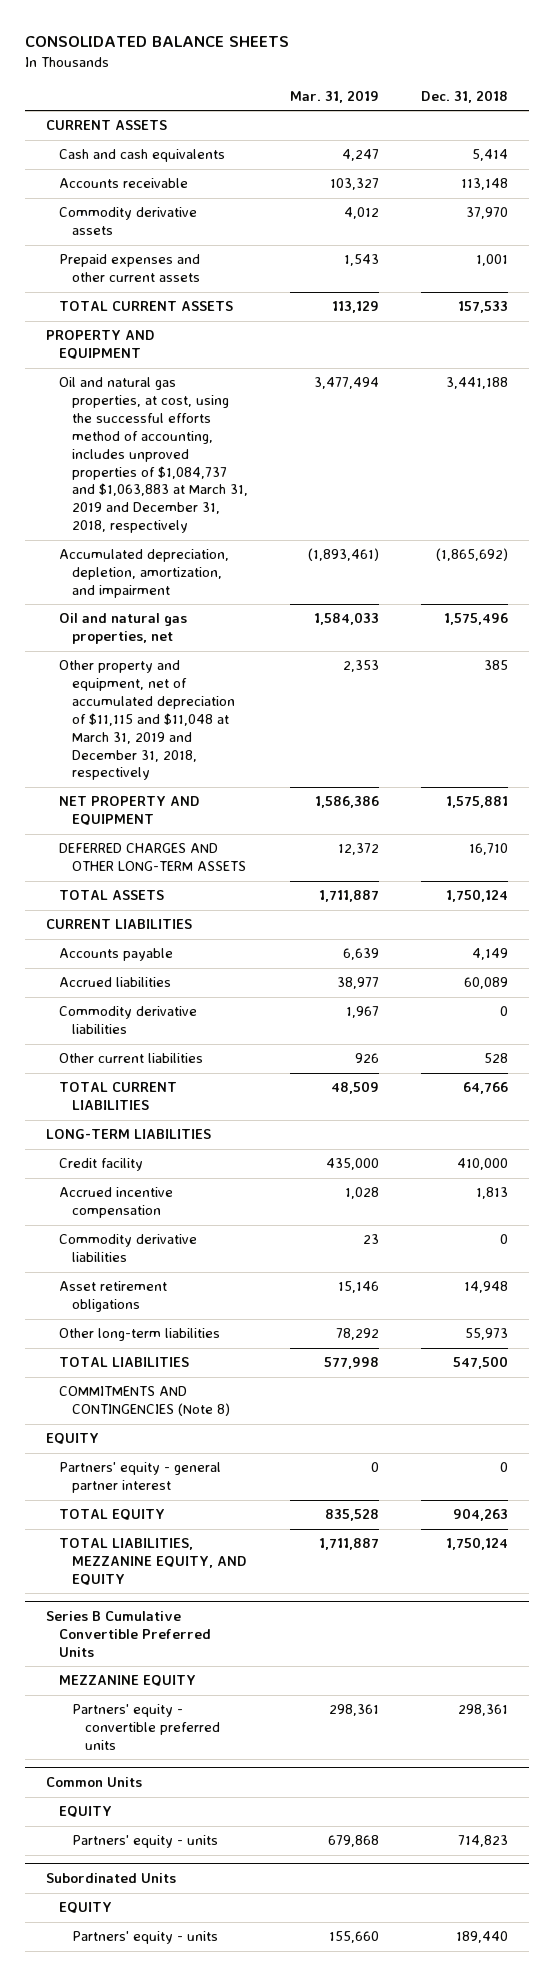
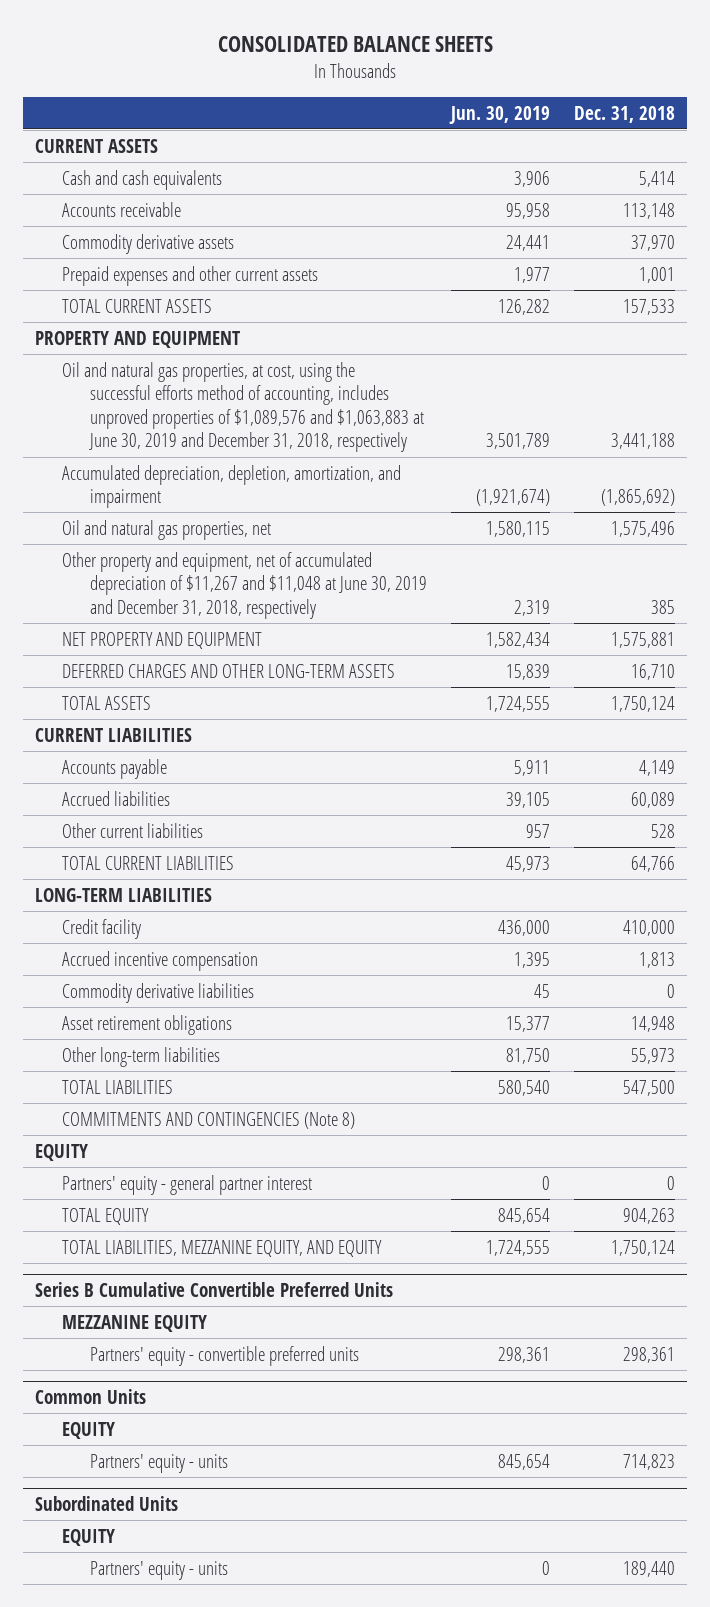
[289,89,379,103] Mar. 31, 2019 -> none
none -> [449,105,551,124] Jun. 30, 2019
[58,377,249,534] Oil and natural gas properties, at cost, using the successful efforts method of accounting, includes unproved properties of $1,084,737 and $1,063,883 at March 31, 2019 and December 31, 2018, respectively -> [62,361,425,453] Oil and natural gas properties, at cost, using the successful efforts method of accounting, includes unproved properties of $1,089,576 and $1,063,883 at June 30, 2019 and December 31, 2018, respectively
[58,660,236,781] Other property and equipment, net of accumulated depreciation of $11,115 and $11,048 at March 31, 2019 and December 31, 2018, respectively -> [62,551,428,619] Other property and equipment, net of accumulated depreciation of $11,267 and $11,048 at June 30, 2019 and December 31, 2018, respectively
[58,1006,197,1035] Commodity derivative liabilities -> none

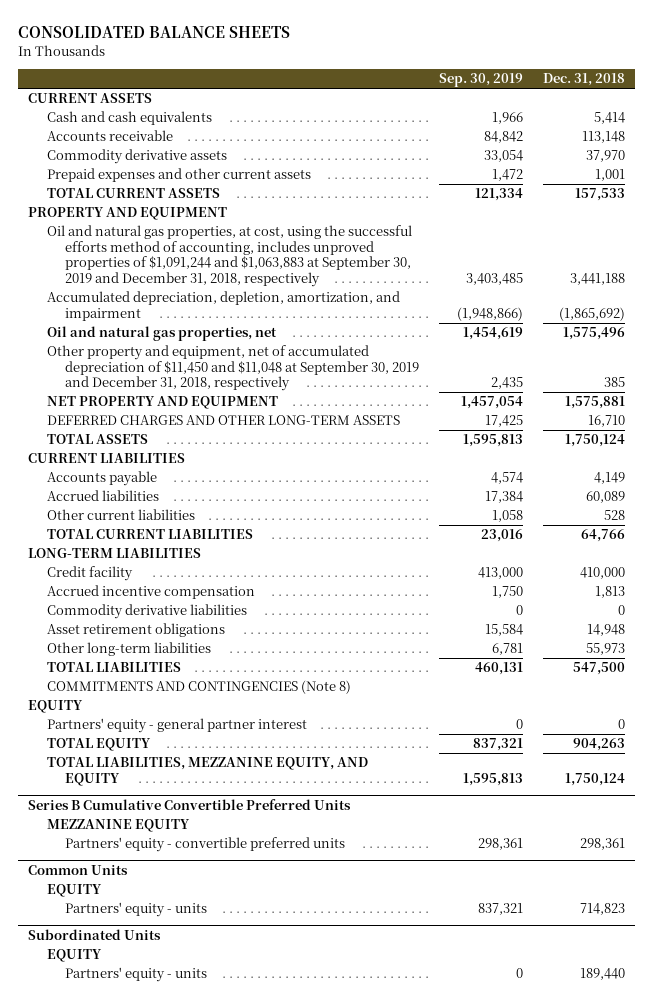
[449,105,551,124] Jun. 30, 2019 -> none
none -> [439,73,524,88] Sep. 30, 2019
[62,361,425,453] Oil and natural gas properties, at cost, using the successful efforts method of accounting, includes unproved properties of $1,089,576 and $1,063,883 at June 30, 2019 and December 31, 2018, respectively -> [46,225,412,287] Oil and natural gas properties, at cost, using the successful efforts method of accounting, includes unproved properties of $1,091,244 and $1,063,883 at September 30, 2019 and December 31, 2018, respectively
[62,551,428,619] Other property and equipment, net of accumulated depreciation of $11,267 and $11,048 at June 30, 2019 and December 31, 2018, respectively -> [46,345,420,392] Other property and equipment, net of accumulated depreciation of $11,450 and $11,048 at September 30, 2019 and December 31, 2018, respectively

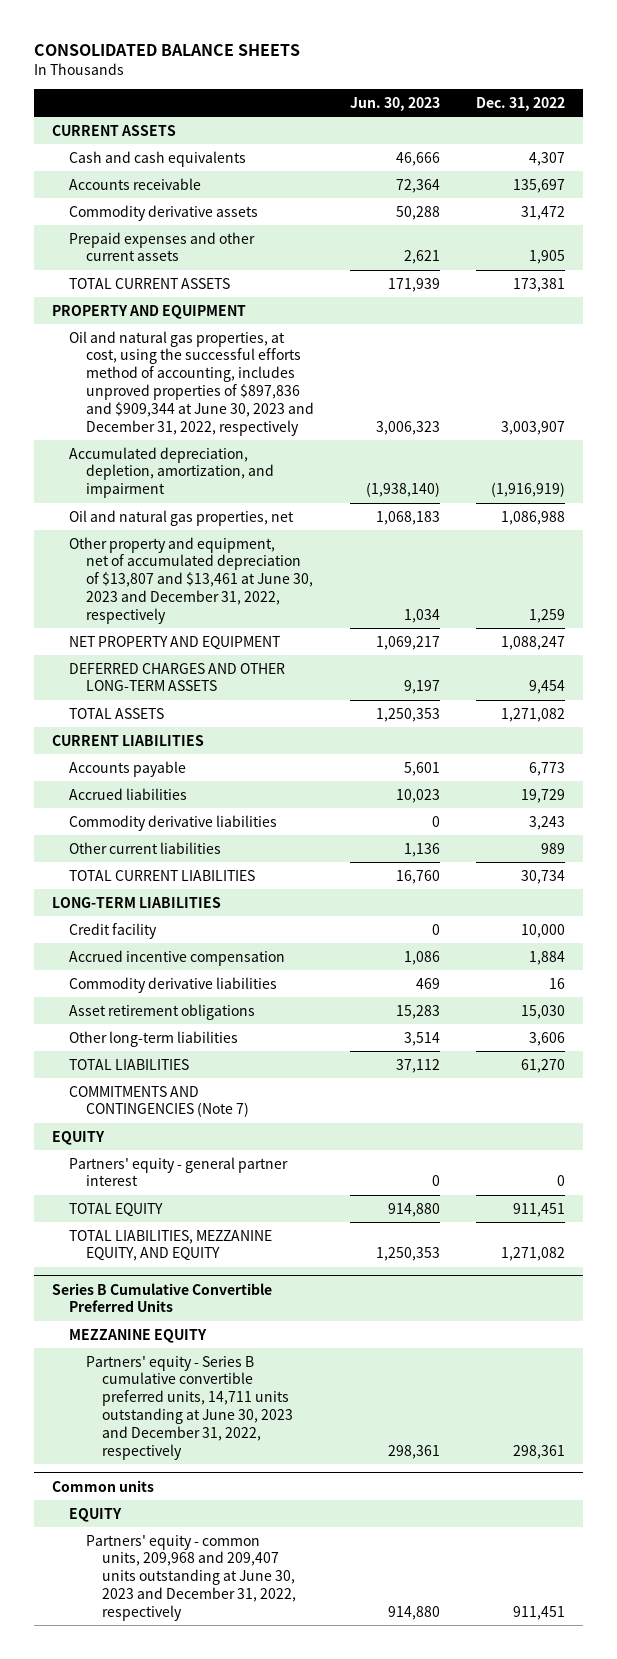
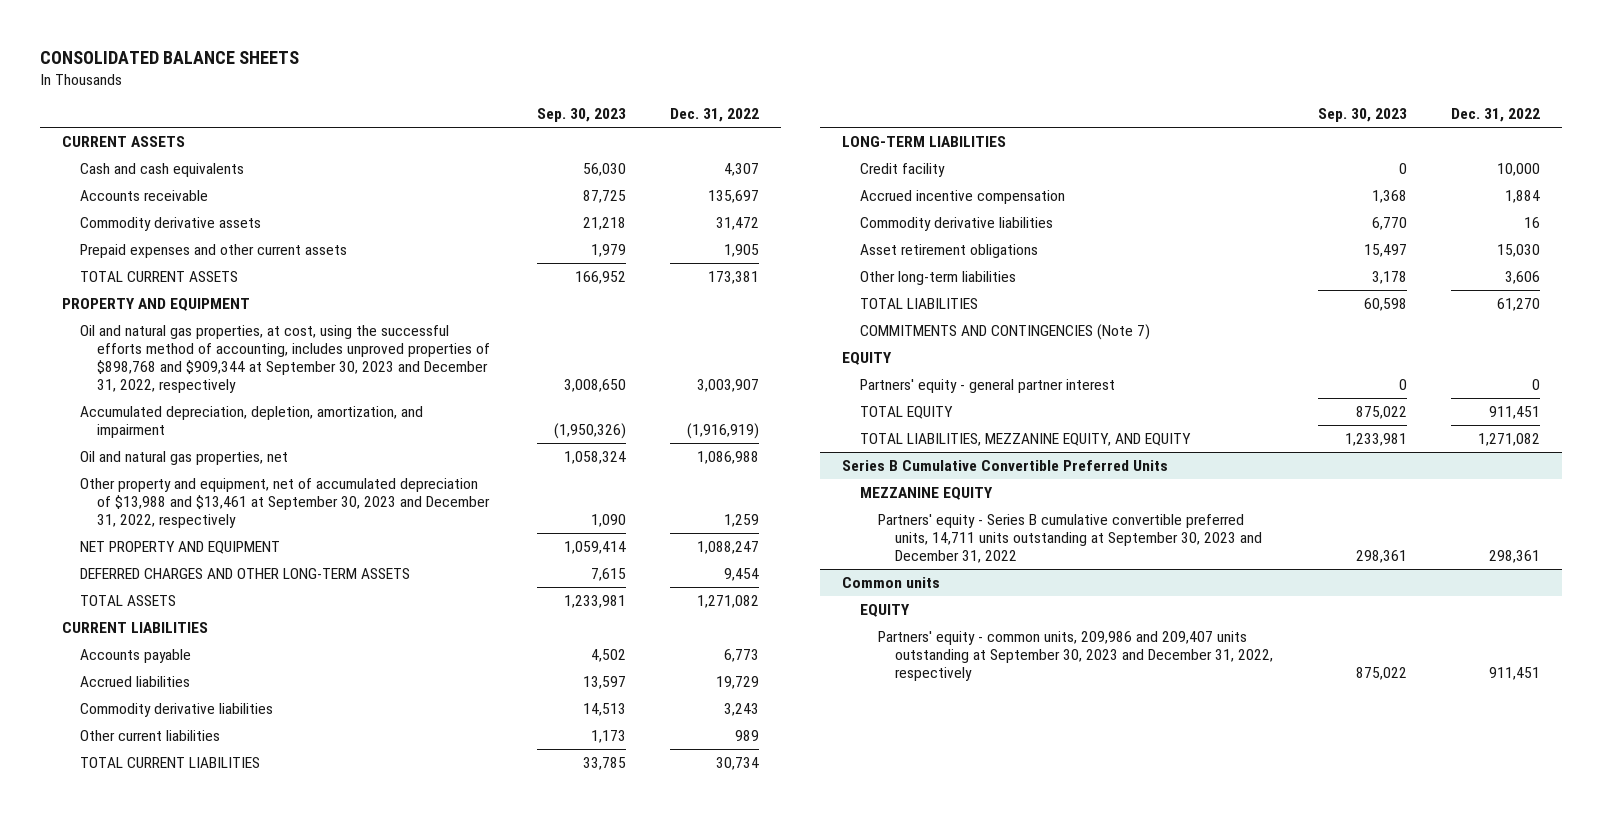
[349,96,440,111] Jun. 30, 2023 -> none
none -> [537,108,627,123] Sep. 30, 2023
[68,330,314,436] Oil and natural gas properties, at cost, using the successful efforts method of accounting, includes unproved properties of $897,836 and $909,344 at June 30, 2023 and December 31, 2022, respectively -> [79,324,491,394] Oil and natural gas properties, at cost, using the successful efforts method of accounting, includes unproved properties of $898,768 and $909,344 at September 30, 2023 and December 31, 2022, respectively
[68,536,313,624] Other property and equipment, net of accumulated depreciation of $13,807 and $13,461 at June 30, 2023 and December 31, 2022, respectively -> [79,477,491,529] Other property and equipment, net of accumulated depreciation of $13,988 and $13,461 at September 30, 2023 and December 31, 2022, respectively
[85,1355,294,1460] Partners' equity - Series B cumulative convertible preferred units, 14,711 units outstanding at June 30, 2023 and December 31, 2022, respectively -> [877,513,1263,564] Partners' equity - Series B cumulative convertible preferred units, 14,711 units outstanding at September 30, 2023 and December 31, 2022
[85,1534,297,1621] Partners' equity - common units, 209,968 and 209,407 units outstanding at June 30, 2023 and December 31, 2022, respectively -> [877,630,1274,682] Partners' equity - common units, 209,986 and 209,407 units outstanding at September 30, 2023 and December 31, 2022, respectively

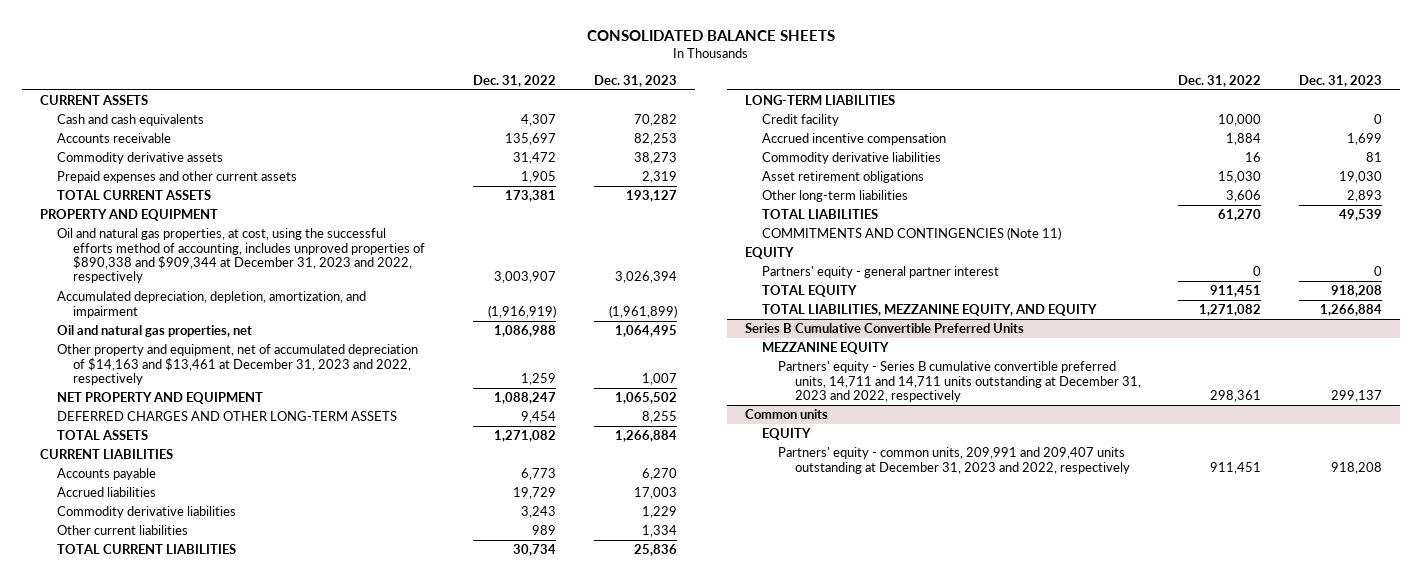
[537,108,627,123] Sep. 30, 2023 -> none
none -> [593,74,677,87] Dec. 31, 2023
[79,324,491,394] Oil and natural gas properties, at cost, using the successful efforts method of accounting, includes unproved properties of $898,768 and $909,344 at September 30, 2023 and December 31, 2022, respectively -> [56,228,426,284] Oil and natural gas properties, at cost, using the successful efforts method of accounting, includes unproved properties of $890,338 and $909,344 at December 31, 2023 and 2022, respectively
[79,477,491,529] Other property and equipment, net of accumulated depreciation of $13,988 and $13,461 at September 30, 2023 and December 31, 2022, respectively -> [56,344,418,386] Other property and equipment, net of accumulated depreciation of $14,163 and $13,461 at December 31, 2023 and 2022, respectively
[859,323,1150,340] COMMITMENTS AND CONTINGENCIES (Note 7) -> [761,227,1061,241] COMMITMENTS AND CONTINGENCIES (Note 11)
[877,513,1263,564] Partners' equity - Series B cumulative convertible preferred units, 14,711 units outstanding at September 30, 2023 and December 31, 2022 -> [778,361,1141,403] Partners' equity - Series B cumulative convertible preferred units, 14,711 and 14,711 units outstanding at December 31, 2023 and 2022, respectively
[877,630,1274,682] Partners' equity - common units, 209,986 and 209,407 units outstanding at September 30, 2023 and December 31, 2022, respectively -> [778,447,1130,474] Partners' equity - common units, 209,991 and 209,407 units outstanding at December 31, 2023 and 2022, respectively

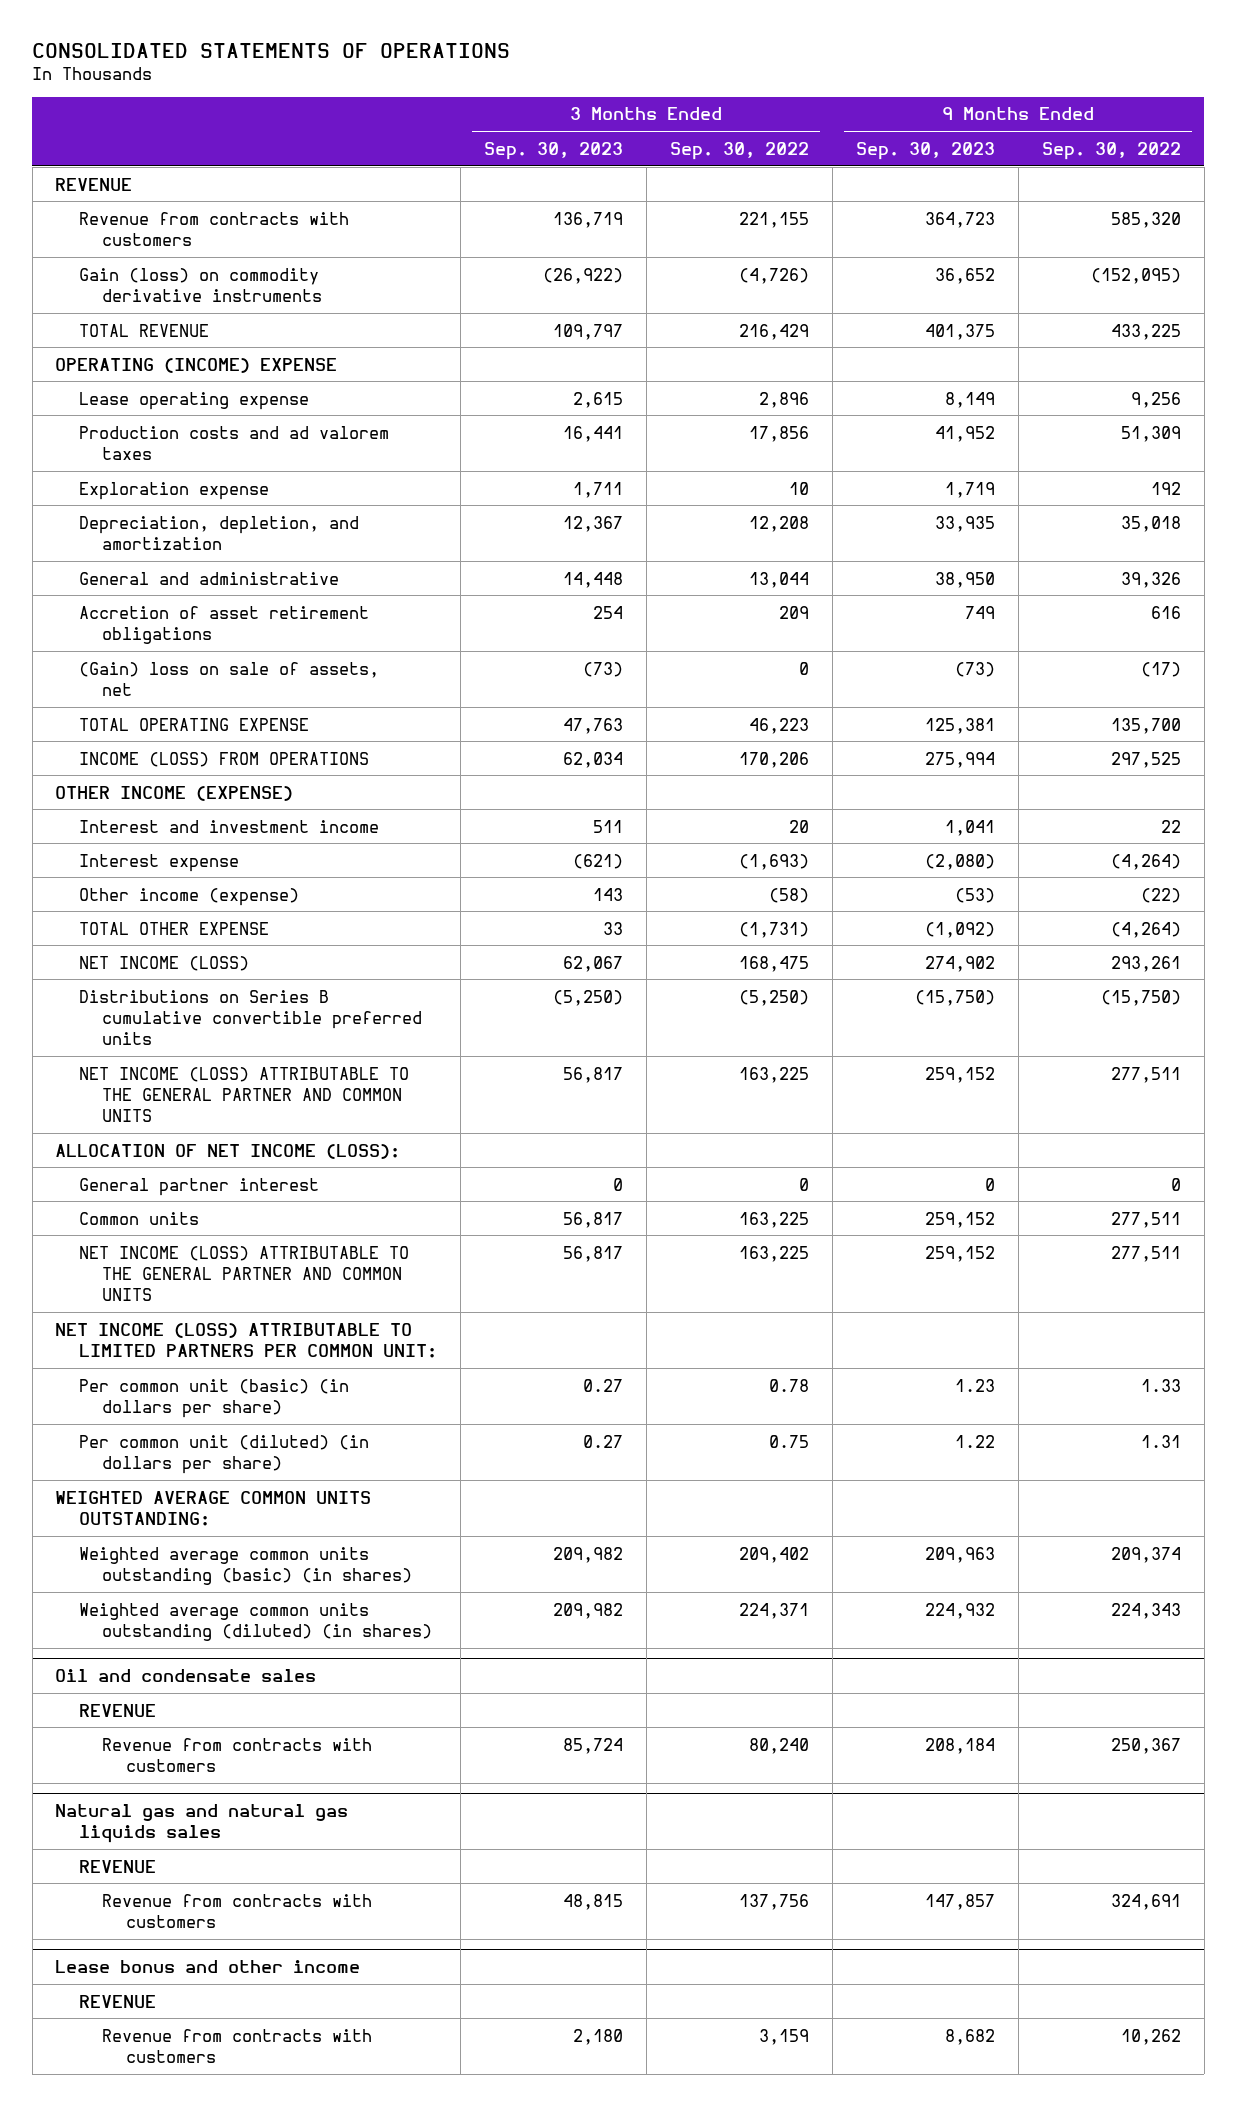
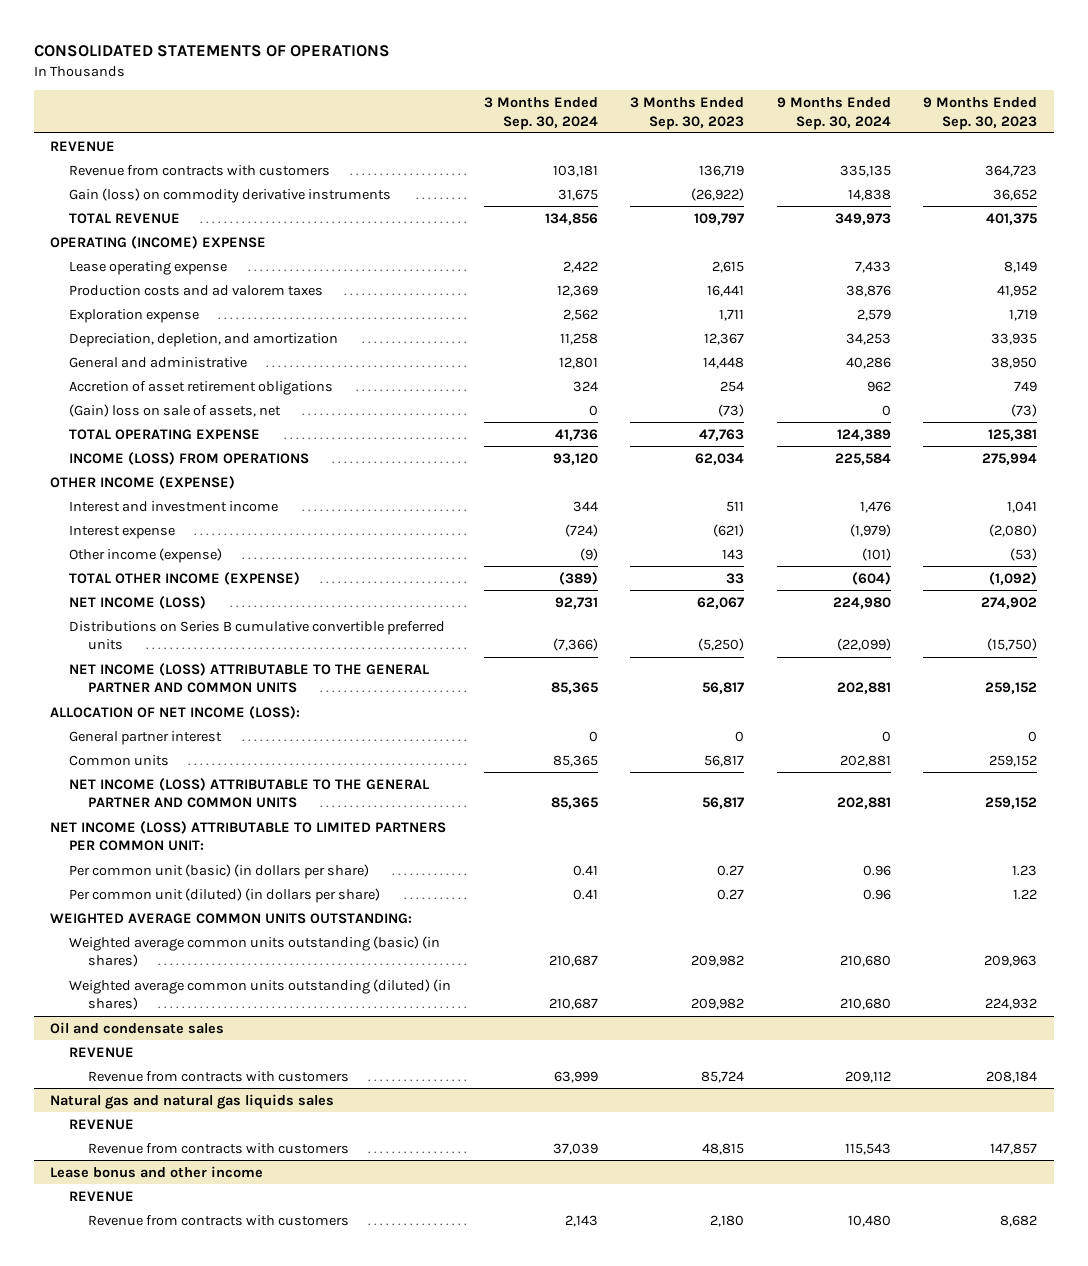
[669,141,809,160] Sep. 30, 2022 -> none
[1041,141,1181,160] Sep. 30, 2022 -> none
none -> [483,96,598,130] 3 Months Ended Sep. 30, 2024
none -> [776,96,891,130] 9 Months Ended Sep. 30, 2024
[78,921,269,935] TOTAL OTHER EXPENSE -> [69,571,301,585] TOTAL OTHER INCOME (EXPENSE)

